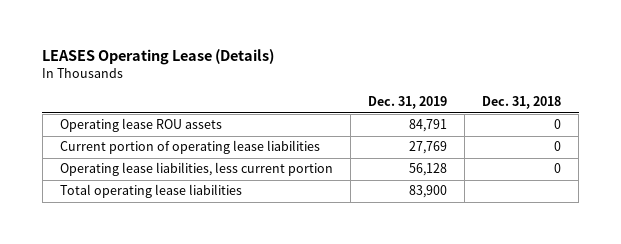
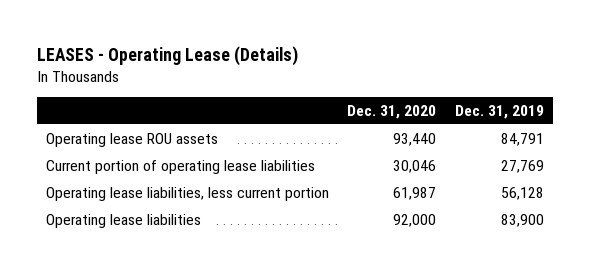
[42,49,275,66] LEASES Operating Lease (Details) -> [37,45,299,66] LEASES - Operating Lease (Details)
[482,96,562,110] Dec. 31, 2018 -> none
none -> [347,104,437,119] Dec. 31, 2020
[59,184,242,199] Total operating lease liabilities -> [46,213,202,228] Operating lease liabilities

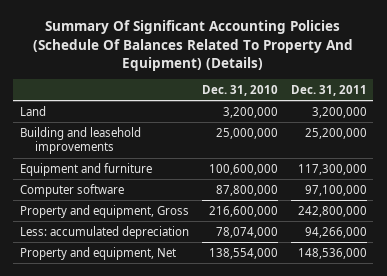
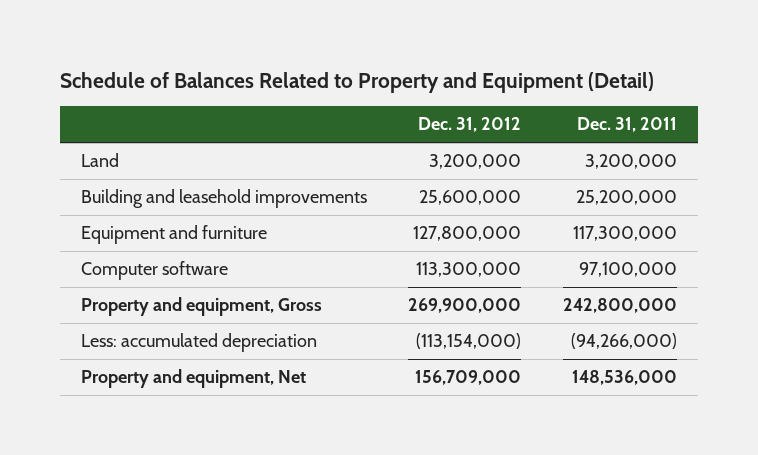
[33,20,354,71] Summary Of Significant Accounting Policies (Schedule Of Balances Related To Property And Equipment) (Details) -> [59,71,654,93] Schedule of Balances Related to Property and Equipment (Detail)
[201,85,278,97] Dec. 31, 2010 -> none
none -> [418,117,522,133] Dec. 31, 2012
[304,226,367,238] 94,266,000 -> [571,333,678,350] (94,266,000)

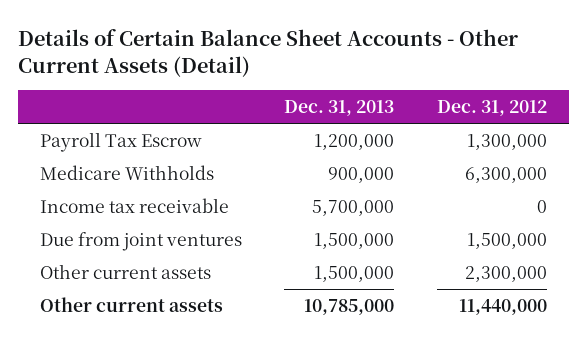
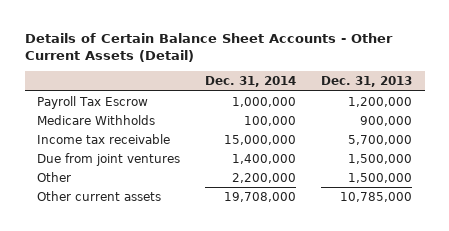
[437,100,548,117] Dec. 31, 2012 -> none
none -> [205,76,297,88] Dec. 31, 2014
[39,263,211,279] Other current assets -> [37,171,72,182] Other

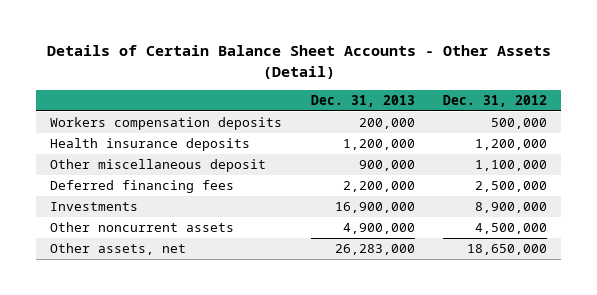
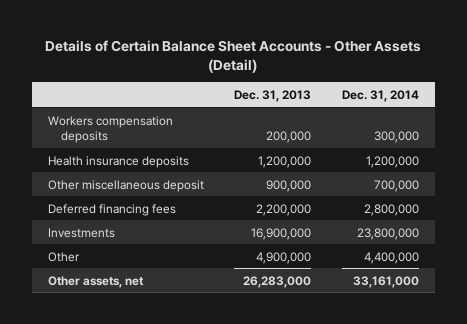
[442,95,547,108] Dec. 31, 2012 -> none
none -> [342,89,420,102] Dec. 31, 2014
[50,222,235,233] Other noncurrent assets -> [47,251,80,262] Other

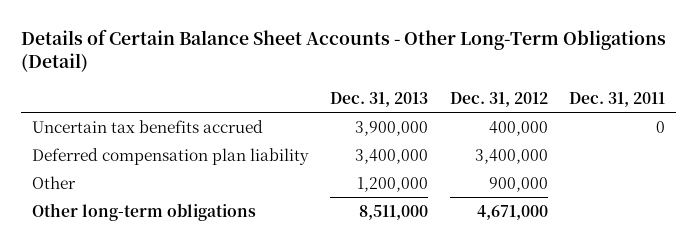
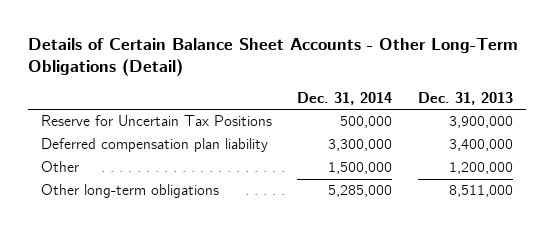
[449,91,548,107] Dec. 31, 2012 -> none
[569,91,666,107] Dec. 31, 2011 -> none
none -> [297,91,393,105] Dec. 31, 2014
[31,119,263,133] Uncertain tax benefits accrued -> none
none -> [40,115,272,127] Reserve for Uncertain Tax Positions

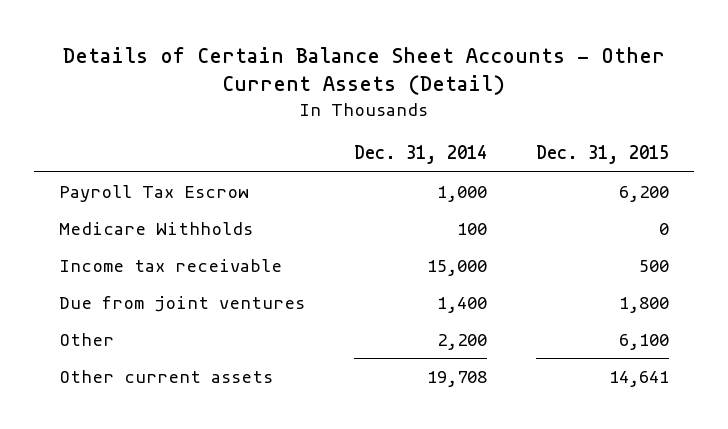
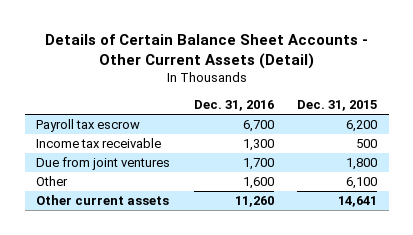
[353,145,487,165] Dec. 31, 2014 -> none
none -> [193,100,274,112] Dec. 31, 2016
[58,221,253,235] Medicare Withholds -> none
[58,184,249,202] Payroll Tax Escrow -> [36,119,141,133] Payroll tax escrow

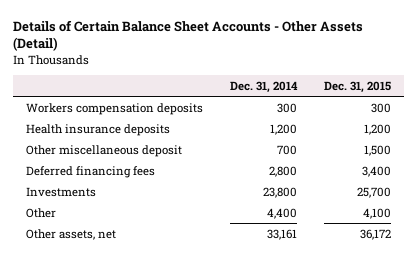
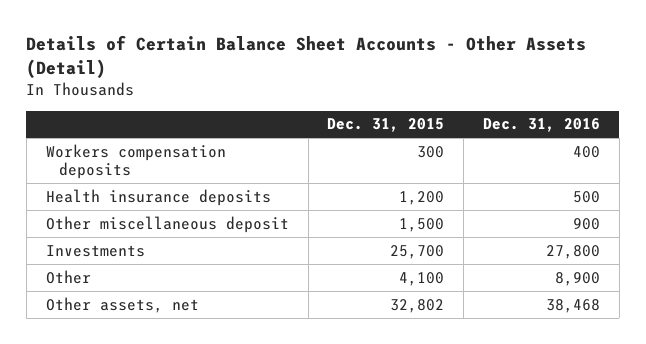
[230,80,299,93] Dec. 31, 2014 -> none
none -> [483,118,601,133] Dec. 31, 2016
[26,165,156,178] Deferred financing fees -> none
[359,228,391,240] 36,172 -> [390,298,445,313] 32,802

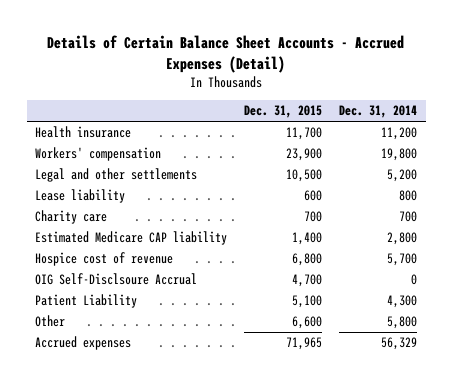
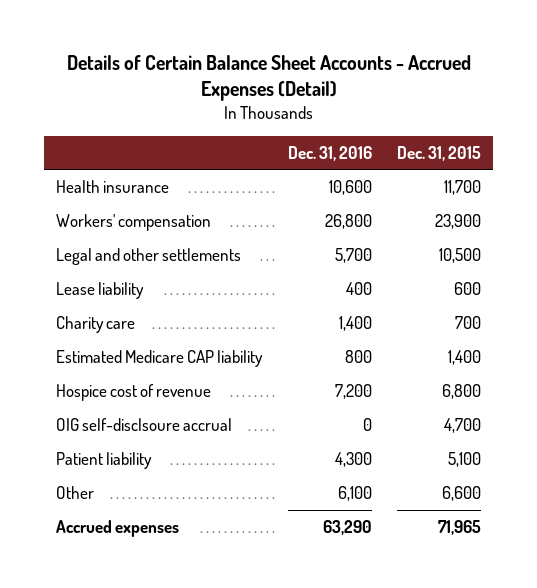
[339,105,418,119] Dec. 31, 2014 -> none
none -> [287,145,372,161] Dec. 31, 2016
[35,273,198,286] OIG Self-Disclsoure Accrual -> [56,417,233,431] OIG self-disclsoure accrual
[35,294,138,309] Patient Liability -> [56,451,153,469] Patient liability

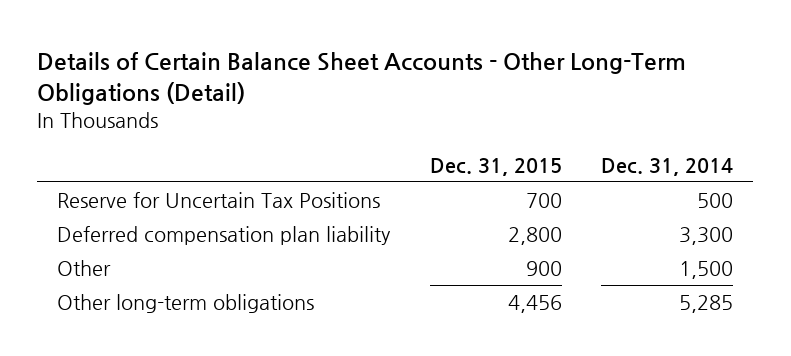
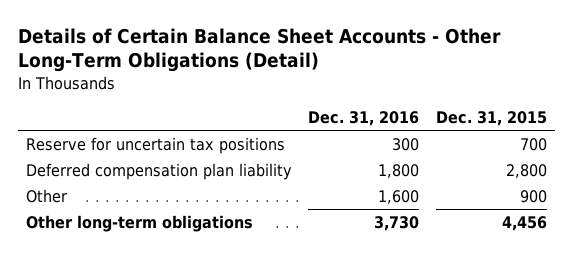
[601,157,734,176] Dec. 31, 2014 -> none
none -> [308,111,420,127] Dec. 31, 2016
[57,192,381,209] Reserve for Uncertain Tax Positions -> [26,136,286,154] Reserve for uncertain tax positions

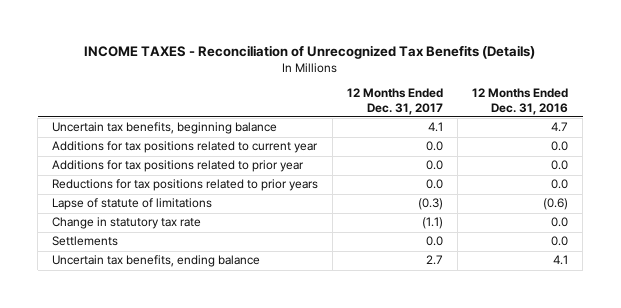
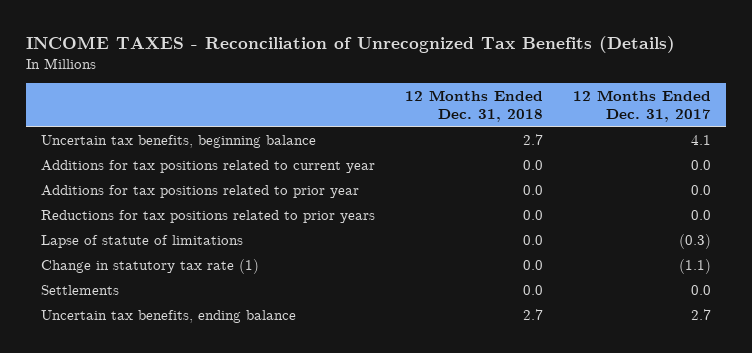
[472,88,569,115] 12 Months Ended Dec. 31, 2016 -> none
none -> [405,89,544,123] 12 Months Ended Dec. 31, 2018
[52,217,202,230] Change in statutory tax rate -> [40,258,259,274] Change in statutory tax rate (1)

